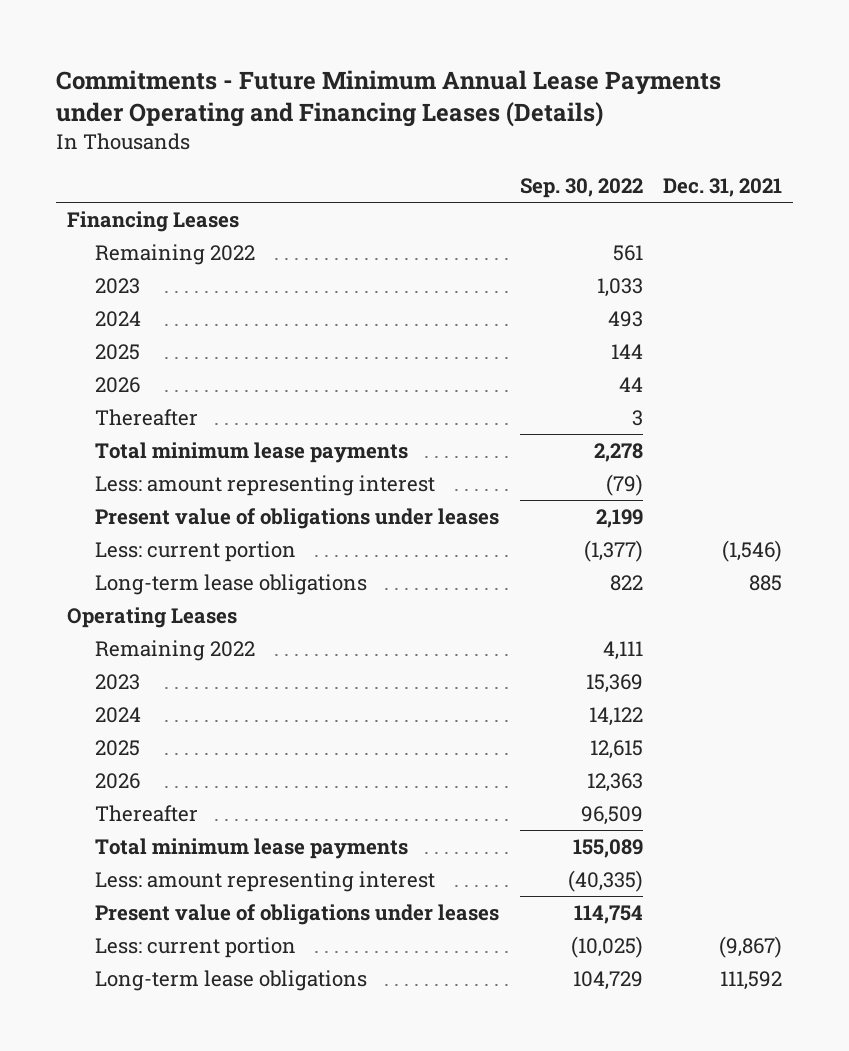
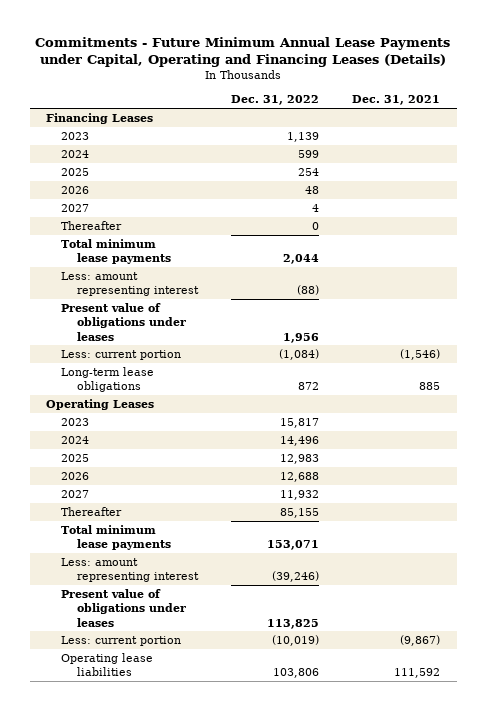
[56,69,722,127] Commitments - Future Minimum Annual Lease Payments under Operating and Financing Leases (Details) -> [35,36,451,68] Commitments - Future Minimum Annual Lease Payments under Capital, Operating and Financing Leases (Details)
[519,178,643,199] Sep. 30, 2022 -> none
none -> [230,95,319,106] Dec. 31, 2022
[94,243,255,265] Remaining 2022 -> none
none -> [61,204,90,213] 2027
[94,639,255,661] Remaining 2022 -> none
none -> [61,490,90,499] 2027
[94,969,367,991] Long-term lease obligations -> [61,653,154,677] Operating lease liabilities

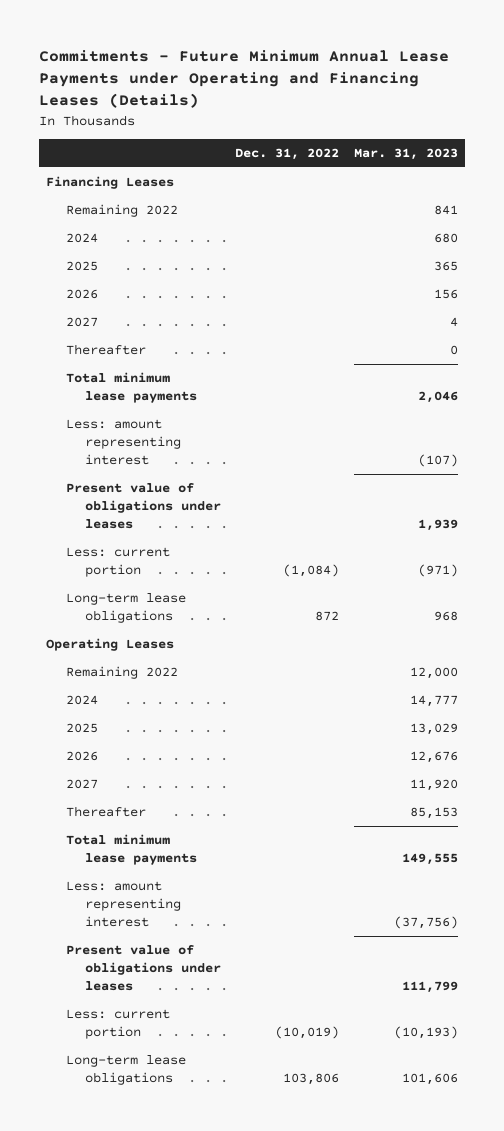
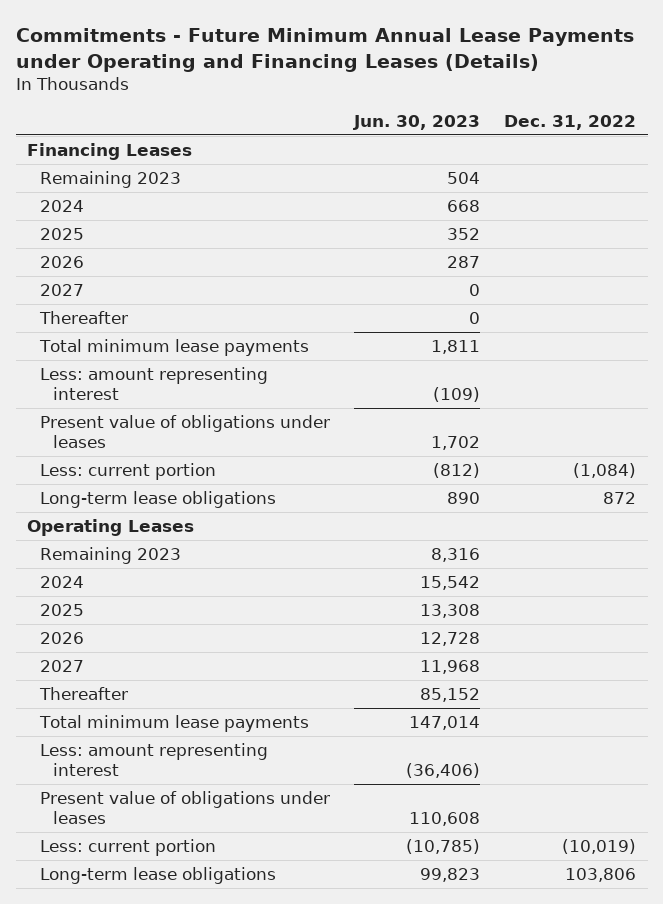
[353,147,458,160] Mar. 31, 2023 -> none
none -> [353,114,481,130] Jun. 30, 2023
[65,204,178,218] Remaining 2022 -> [40,171,182,189] Remaining 2023
[65,666,178,680] Remaining 2022 -> [40,547,182,565] Remaining 2023

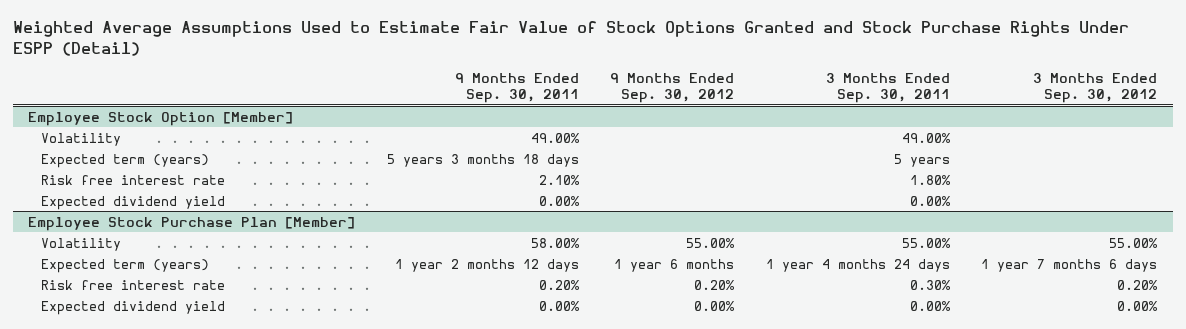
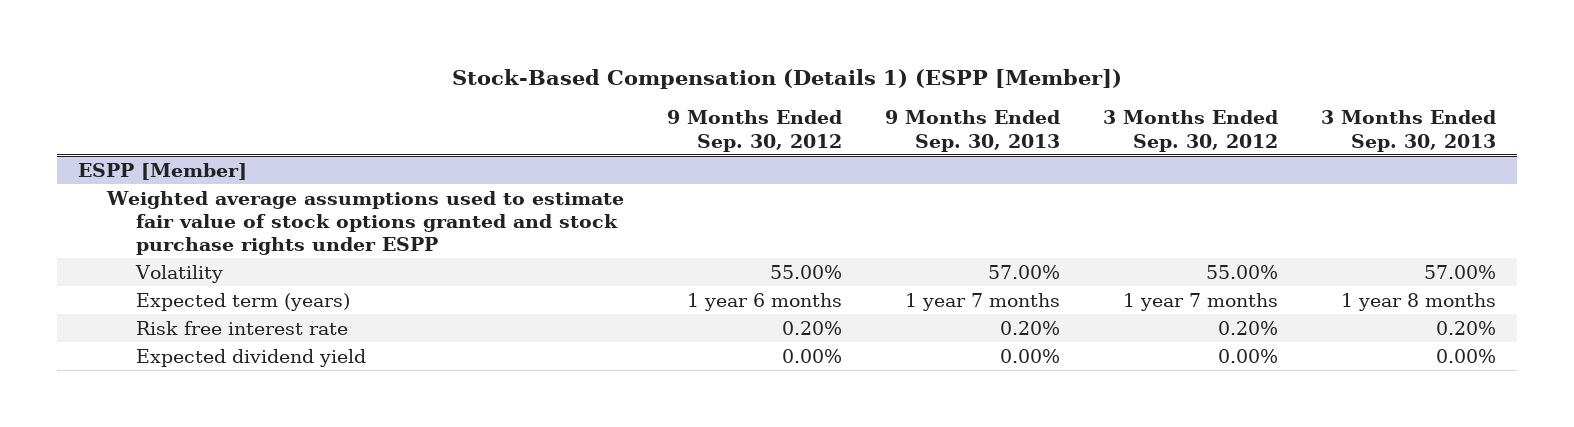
[12,21,1129,56] Weighted Average Assumptions Used to Estimate Fair Value of Stock Options Granted and Stock Purchase Rights Under ESPP (Detail) -> [451,69,1122,90] Stock-Based Compensation (Details 1) (ESPP [Member])
[454,72,579,104] 9 Months Ended Sep. 30, 2011 -> none
[825,72,950,104] 3 Months Ended Sep. 30, 2011 -> none
none -> [884,110,1060,152] 9 Months Ended Sep. 30, 2013
none -> [1320,110,1496,152] 3 Months Ended Sep. 30, 2013
[28,111,294,126] Employee Stock Option [Member] -> none
[40,132,121,146] Volatility -> none
[40,153,209,168] Expected term (years) -> none
[40,174,225,185] Risk free interest rate -> none
[40,195,225,210] Expected dividend yield -> none
[28,216,356,231] Employee Stock Purchase Plan [Member] -> [78,162,248,180] ESPP [Member]
none -> [105,190,624,256] Weighted average assumptions used to estimate fair value of stock options granted and stock purchase rights under ESPP
[981,258,1158,272] 1 year 7 months 6 days -> [1122,292,1278,311] 1 year 7 months

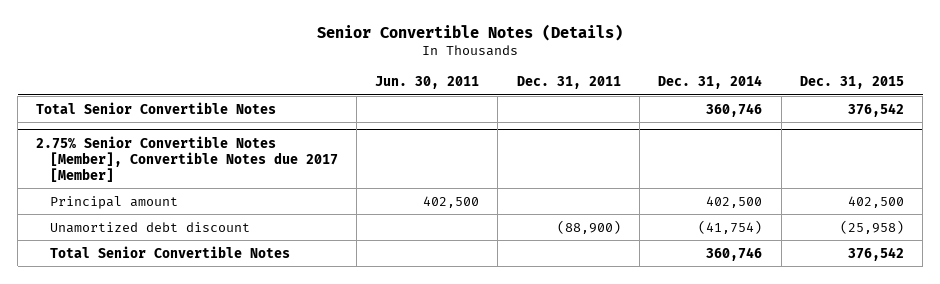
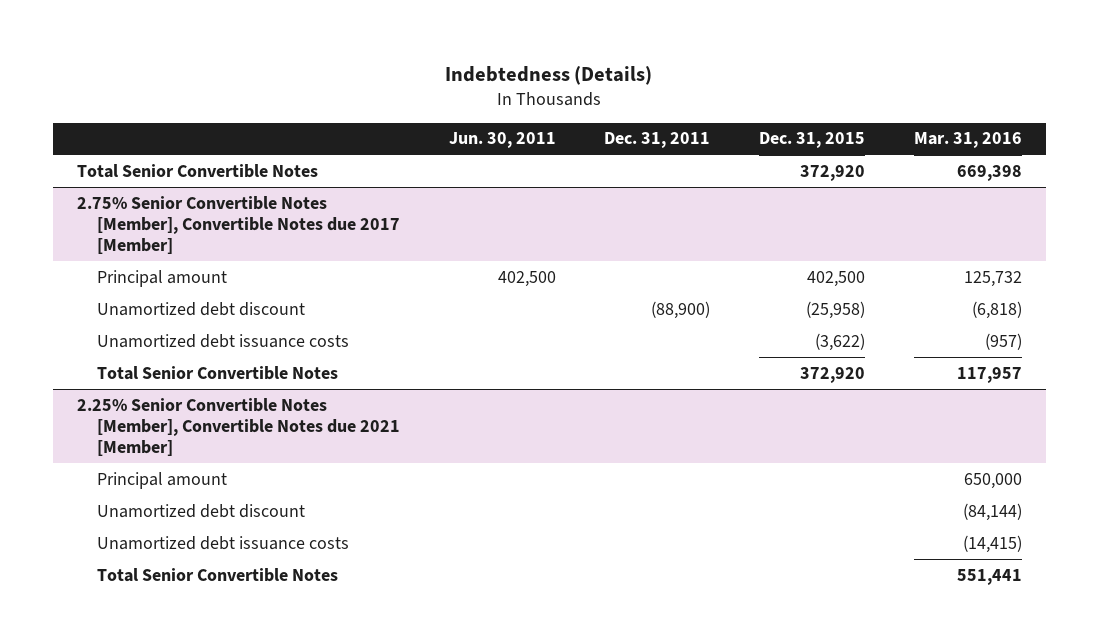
[317,23,624,41] Senior Convertible Notes (Details) -> [445,65,653,85] Indebtedness (Details)
[658,75,763,90] Dec. 31, 2014 -> none
none -> [913,132,1022,149] Mar. 31, 2016
[847,102,904,117] 376,542 -> [799,164,865,181] 372,920
none -> [96,333,349,348] Unamortized debt issuance costs
[847,246,904,261] 376,542 -> [799,366,865,383] 372,920
none -> [77,397,400,457] 2.25% Senior Convertible Notes [Member], Convertible Notes due 2021 [Member]
none -> [96,471,227,489] Principal amount
none -> [96,503,305,518] Unamortized debt discount
none -> [96,535,349,550] Unamortized debt issuance costs
none -> [96,567,338,582] Total Senior Convertible Notes

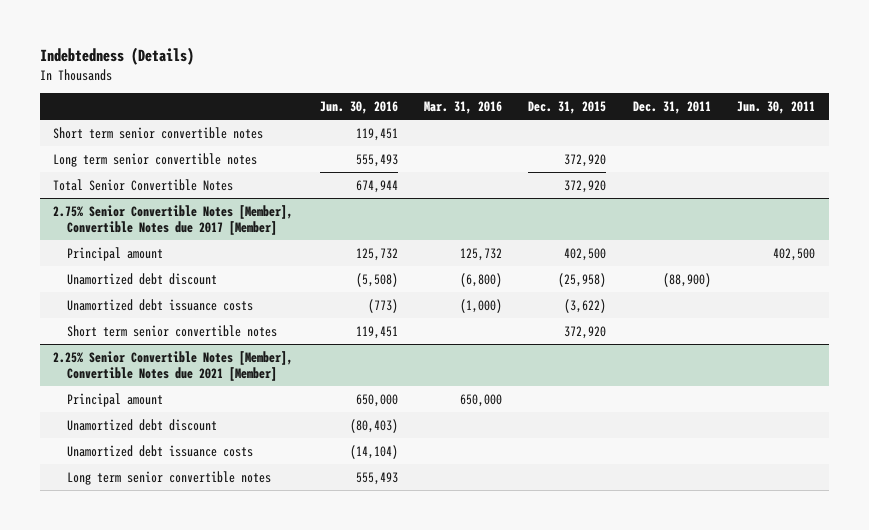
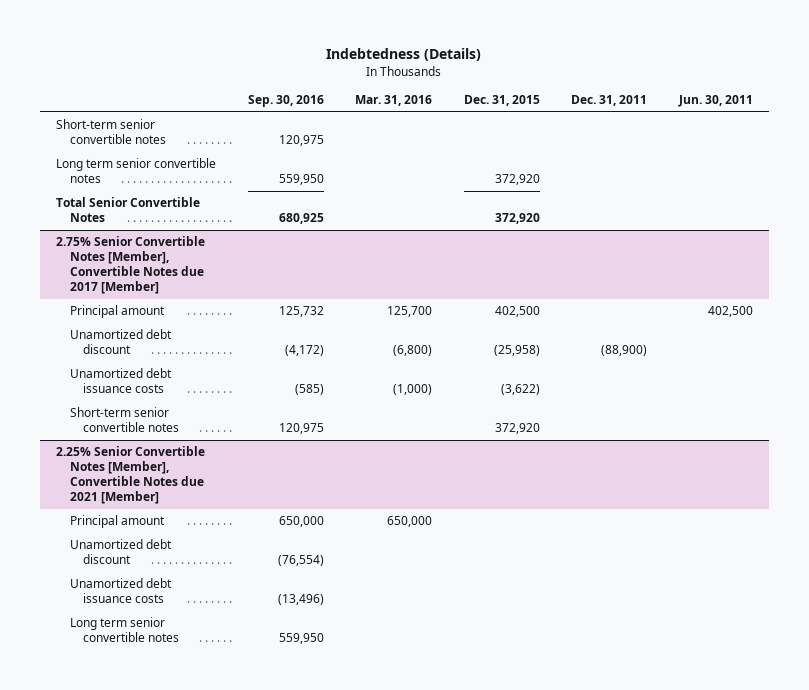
[319,101,398,115] Jun. 30, 2016 -> none
none -> [247,95,324,108] Sep. 30, 2016
[53,126,264,139] Short term senior convertible notes -> [55,119,166,145] Short-term senior convertible notes
[460,247,503,261] 125,732 -> [387,306,433,318] 125,700
[66,324,277,337] Short term senior convertible notes -> [69,407,180,433] Short-term senior convertible notes

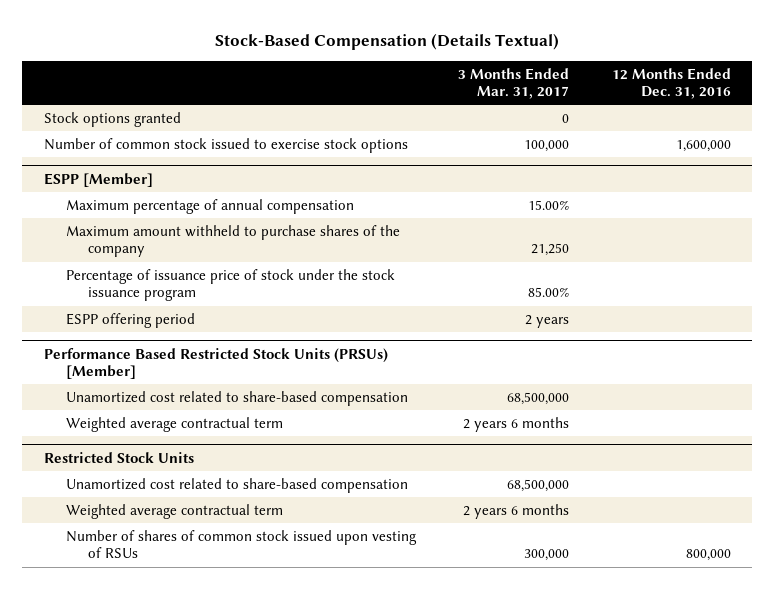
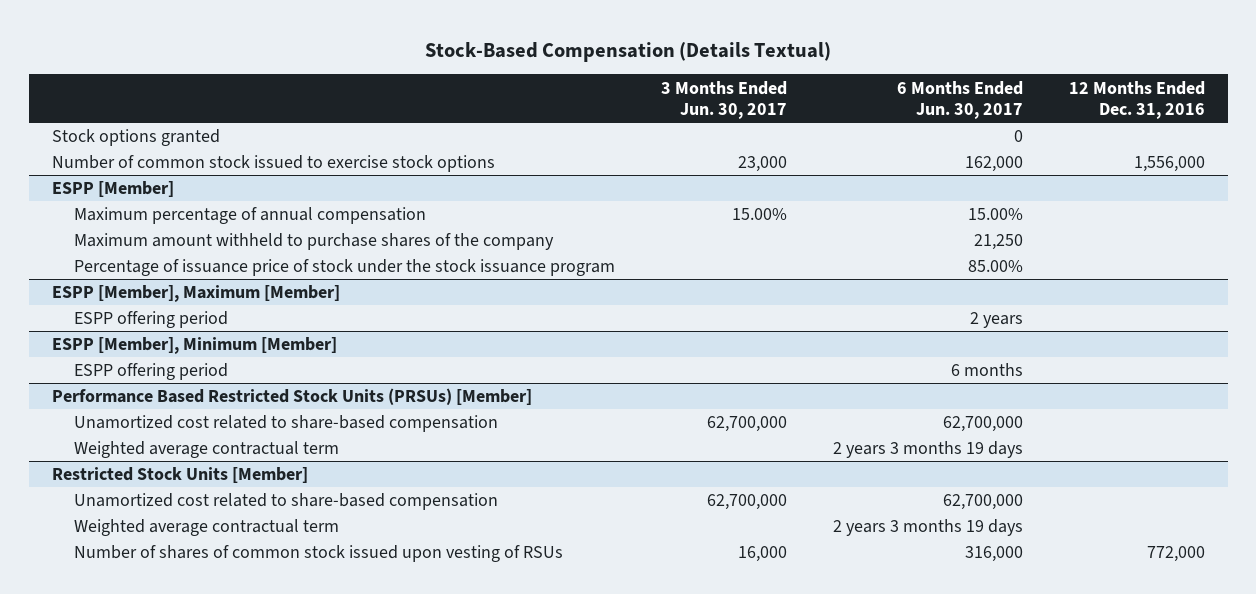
[458,67,570,99] 3 Months Ended Mar. 31, 2017 -> none
none -> [660,80,787,120] 3 Months Ended Jun. 30, 2017
none -> [896,80,1023,120] 6 Months Ended Jun. 30, 2017
[675,139,731,152] 1,600,000 -> [1133,156,1205,173] 1,556,000
[65,312,195,328] ESPP offering period -> none
none -> [51,285,340,303] ESPP [Member], Maximum [Member]
none -> [74,311,229,329] ESPP offering period
none -> [51,337,337,355] ESPP [Member], Minimum [Member]
none -> [74,363,229,381] ESPP offering period
[43,451,194,463] Restricted Stock Units -> [51,467,308,484] Restricted Stock Units [Member]
[685,549,731,562] 800,000 -> [1146,546,1205,563] 772,000

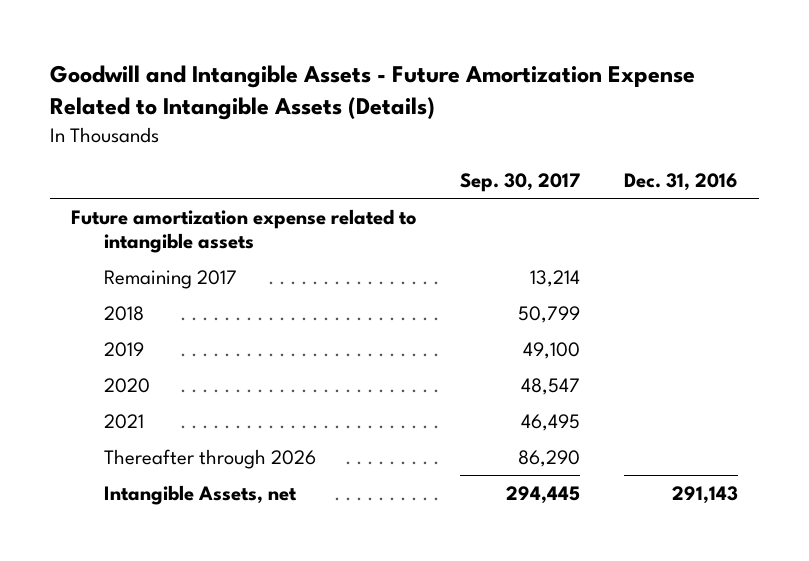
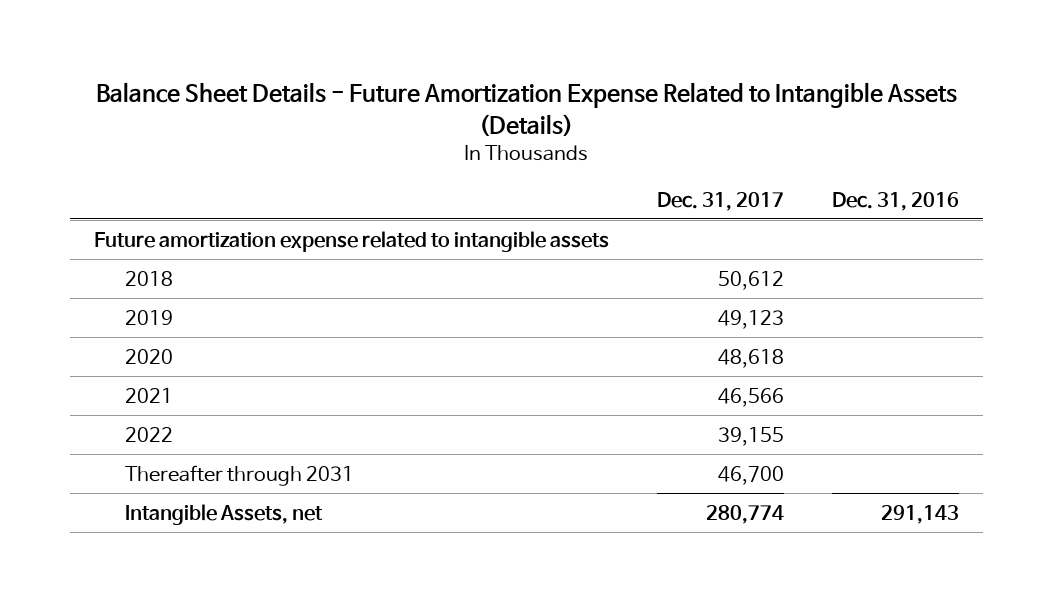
[49,64,695,121] Goodwill and Intangible Assets - Future Amortization Expense Related to Intangible Assets (Details) -> [96,82,958,137] Balance Sheet Details - Future Amortization Expense Related to Intangible Assets (Details)
[460,173,581,193] Sep. 30, 2017 -> none
none -> [656,191,784,211] Dec. 31, 2017
[103,269,237,289] Remaining 2017 -> none
none -> [125,426,174,442] 2022
[103,448,316,469] Thereafter through 2026 -> [125,464,355,486] Thereafter through 2031

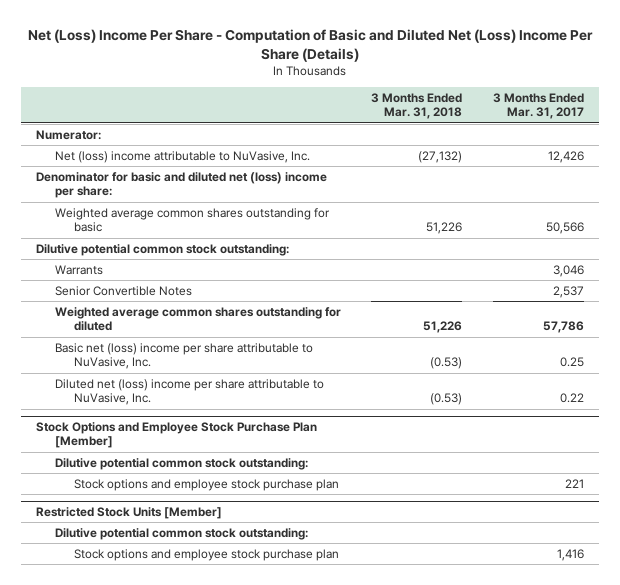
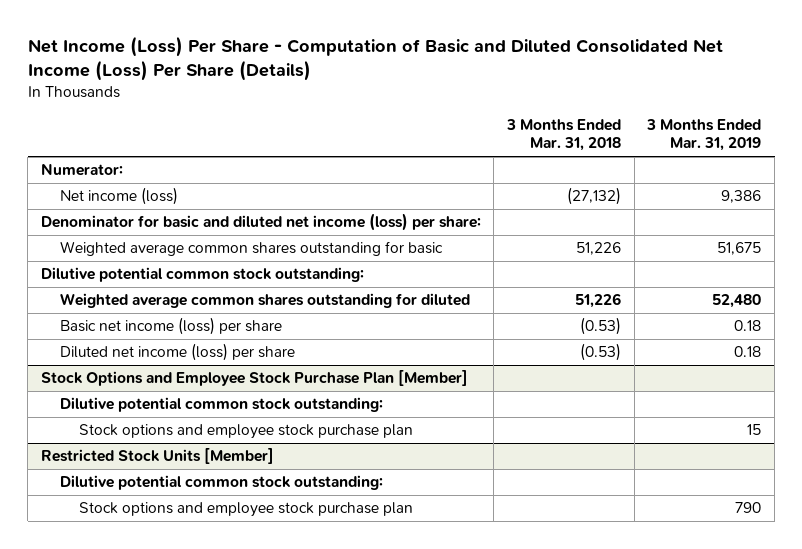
[28,28,594,62] Net (Loss) Income Per Share - Computation of Basic and Diluted Net (Loss) Income Per Share (Details) -> [27,35,723,81] Net Income (Loss) Per Share - Computation of Basic and Diluted Consolidated Net Income (Loss) Per Share (Details)
[492,92,584,120] 3 Months Ended Mar. 31, 2017 -> none
none -> [646,119,762,152] 3 Months Ended Mar. 31, 2019
[55,150,311,163] Net (loss) income attributable to NuVasive, Inc. -> [59,187,178,206] Net income (loss)
[36,171,328,199] Denominator for basic and diluted net (loss) income per share: -> [40,213,481,232] Denominator for basic and diluted net income (loss) per share:
[55,264,104,275] Warrants -> none
[55,285,193,296] Senior Convertible Notes -> none
[55,342,314,370] Basic net (loss) income per share attributable to NuVasive, Inc. -> [59,317,282,336] Basic net income (loss) per share
[55,378,325,406] Diluted net (loss) income per share attributable to NuVasive, Inc. -> [59,343,295,362] Diluted net income (loss) per share

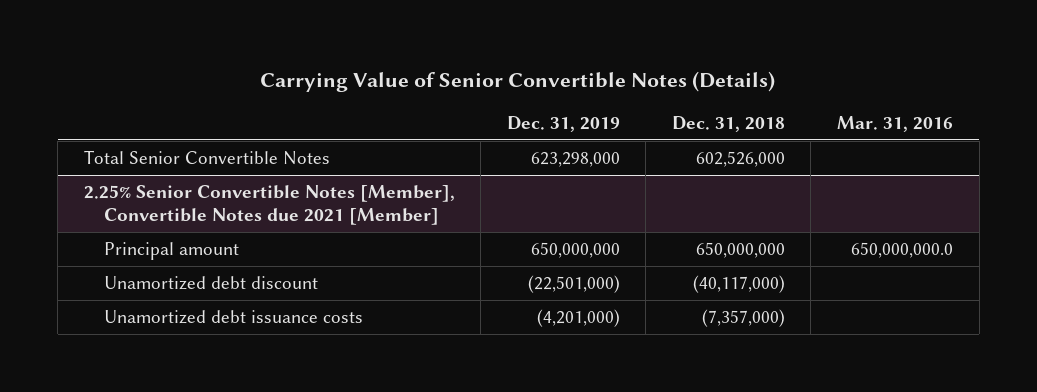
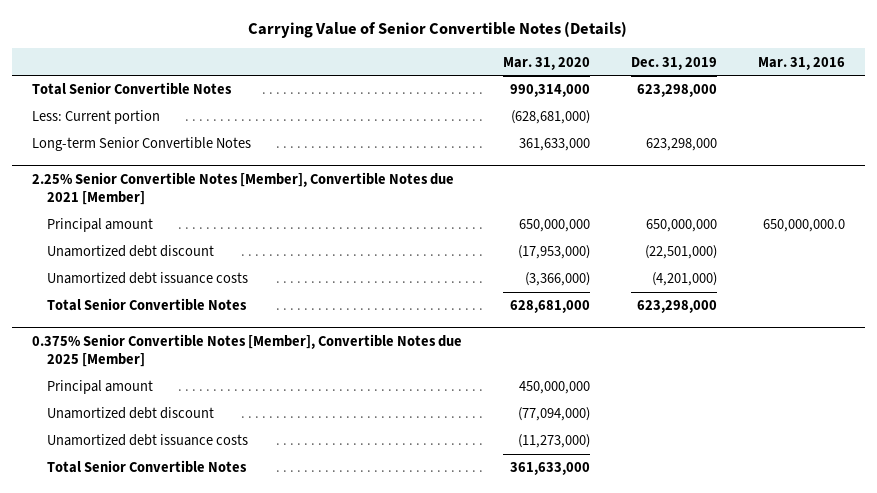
[671,115,785,132] Dec. 31, 2018 -> none
none -> [503,56,591,70] Mar. 31, 2020
none -> [32,110,161,125] Less: Current portion
none -> [32,137,252,152] Long-term Senior Convertible Notes
none -> [47,298,248,312] Total Senior Convertible Notes
none -> [32,334,463,368] 0.375% Senior Convertible Notes [Member], Convertible Notes due 2025 [Member]
none -> [47,380,154,395] Principal amount
none -> [47,407,215,420] Unamortized debt discount
none -> [47,434,249,447] Unamortized debt issuance costs
none -> [47,460,248,474] Total Senior Convertible Notes

